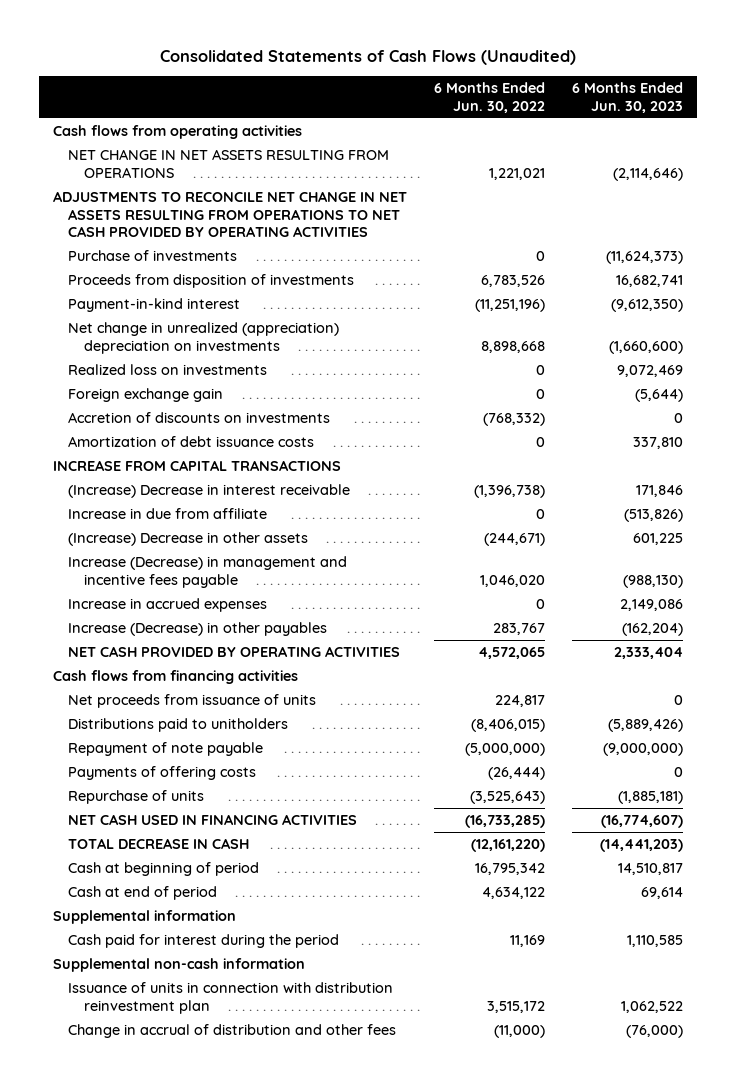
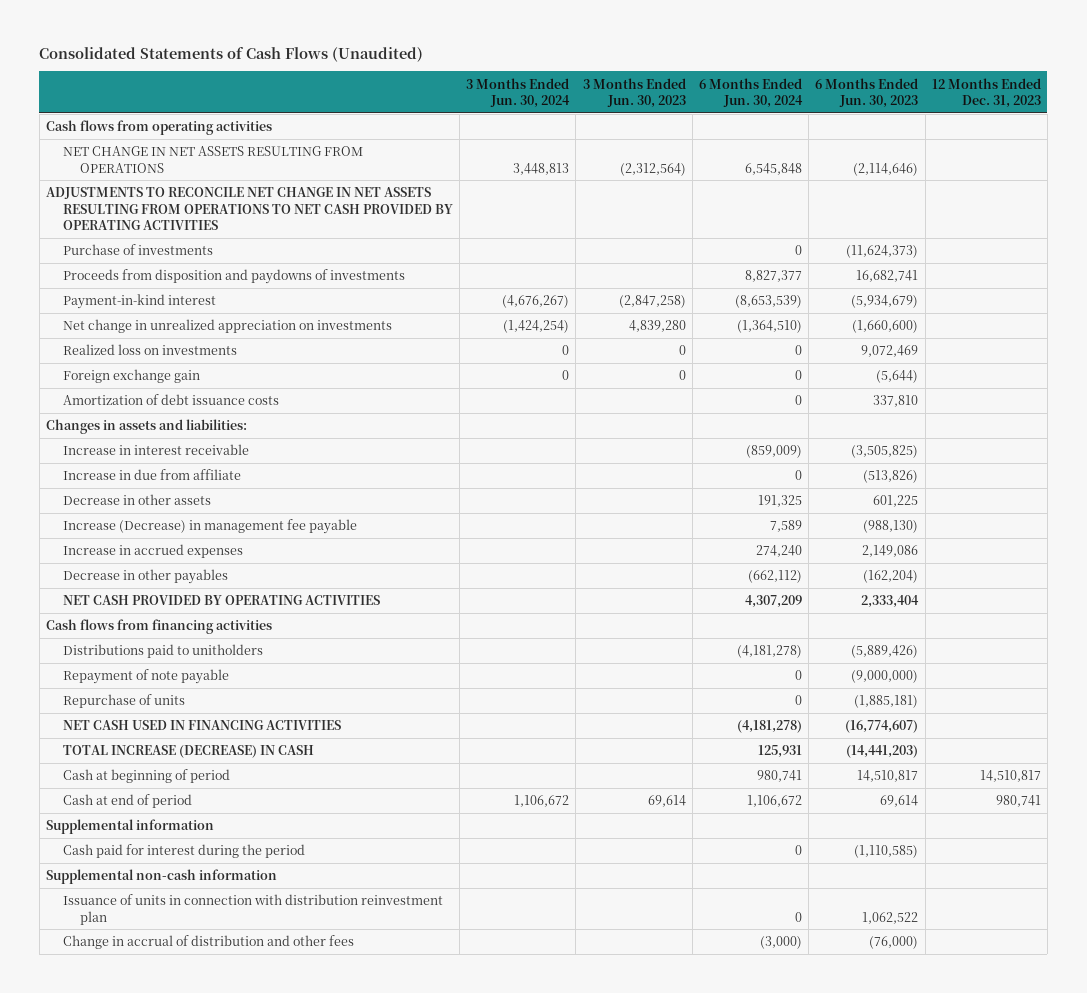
[434,82,546,113] 6 Months Ended Jun. 30, 2022 -> none
none -> [466,77,571,109] 3 Months Ended Jun. 30, 2024
none -> [582,77,686,109] 3 Months Ended Jun. 30, 2023
none -> [699,77,804,109] 6 Months Ended Jun. 30, 2024
none -> [931,77,1041,109] 12 Months Ended Dec. 31, 2023
[68,274,355,289] Proceeds from disposition of investments -> [62,269,405,285] Proceeds from disposition and paydowns of investments
[611,299,684,313] (9,612,350) -> [851,295,919,309] (5,934,679)
[68,322,340,354] Net change in unrealized (appreciation) depreciation on investments -> [62,319,392,334] Net change in unrealized appreciation on investments
[68,412,331,424] Accretion of discounts on investments -> none
[52,460,341,472] INCREASE FROM CAPITAL TRANSACTIONS -> [45,419,247,435] Changes in assets and liabilities:
[68,484,351,499] (Increase) Decrease in interest receivable -> [62,444,249,456] Increase in interest receivable
[636,485,684,498] 171,846 -> [851,445,919,459] (3,505,825)
[68,532,309,547] (Increase) Decrease in other assets -> [62,494,211,506] Decrease in other assets
[68,556,348,588] Increase (Decrease) in management and incentive fees payable -> [62,519,357,535] Increase (Decrease) in management fee payable
[68,622,328,637] Increase (Decrease) in other payables -> [62,569,228,585] Decrease in other payables
[68,694,317,709] Net proceeds from issuance of units -> none
[68,766,257,781] Payments of offering costs -> none
[68,838,250,850] TOTAL DECREASE IN CASH -> [62,745,314,759] TOTAL INCREASE (DECREASE) IN CASH
[627,935,684,948] 1,110,585 -> [854,845,919,859] (1,110,585)

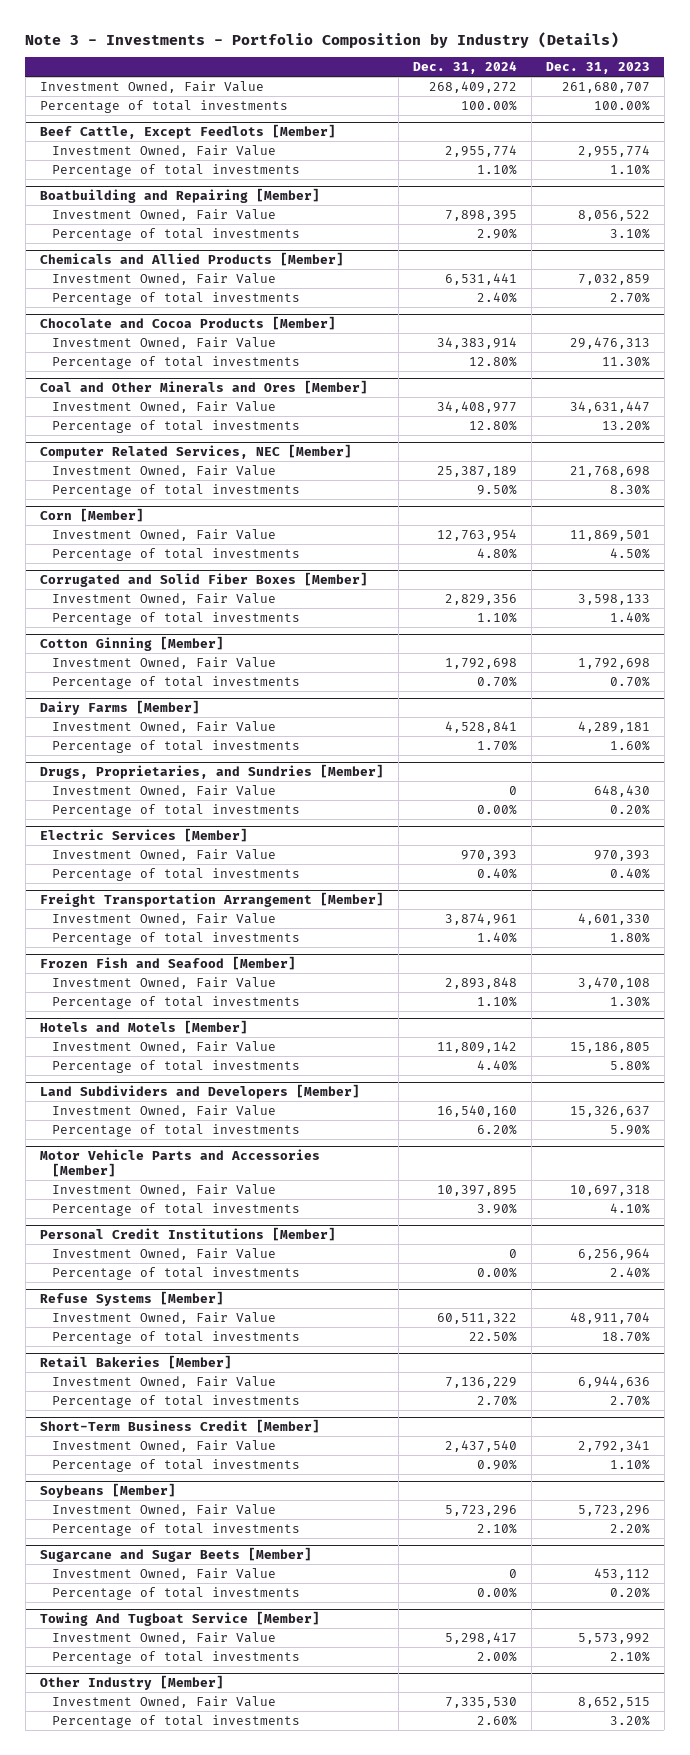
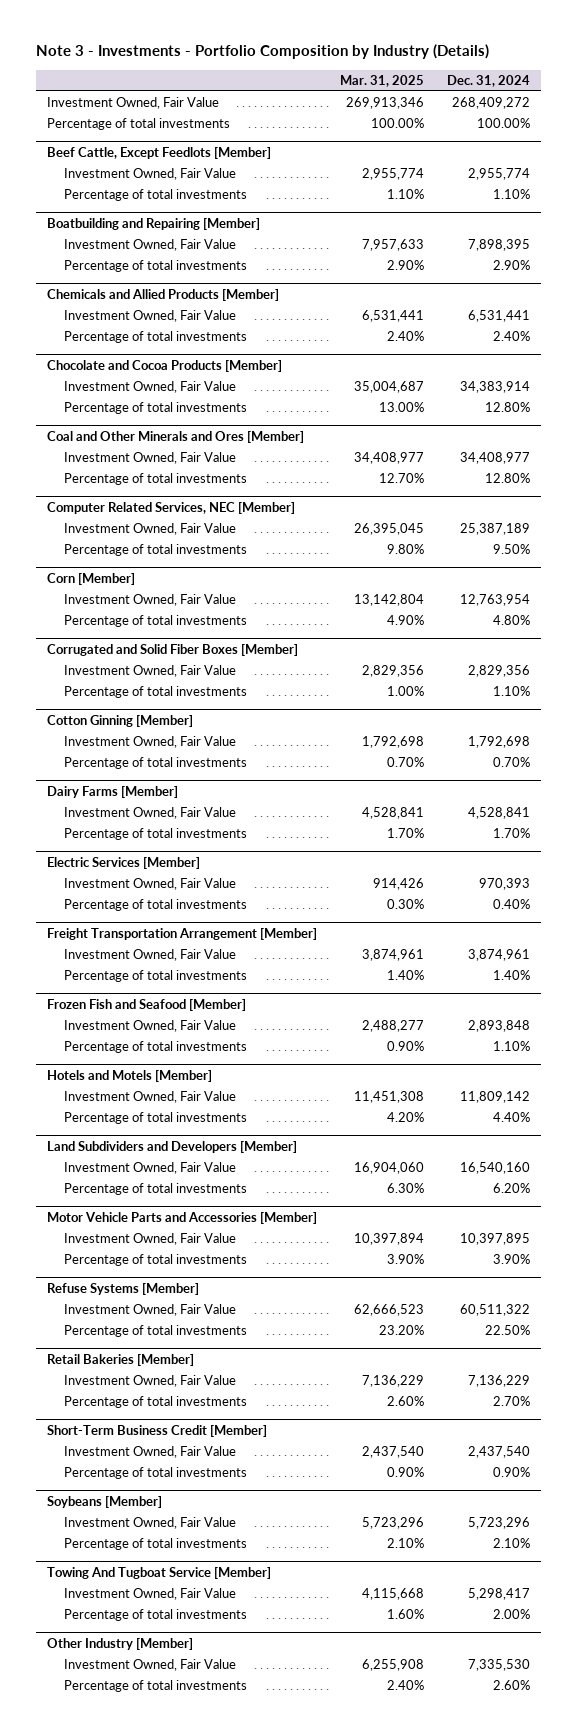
[545,62,650,75] Dec. 31, 2023 -> none
none -> [340,75,425,88] Mar. 31, 2025
[39,764,384,780] Drugs, Proprietaries, and Sundries [Member] -> none
[52,784,277,797] Investment Owned, Fair Value -> none
[52,803,301,817] Percentage of total investments -> none
[39,1227,336,1242] Personal Credit Institutions [Member] -> none
[52,1247,277,1260] Investment Owned, Fair Value -> none
[52,1266,301,1280] Percentage of total investments -> none
[39,1547,312,1563] Sugarcane and Sugar Beets [Member] -> none
[52,1567,277,1580] Investment Owned, Fair Value -> none
[52,1586,301,1600] Percentage of total investments -> none

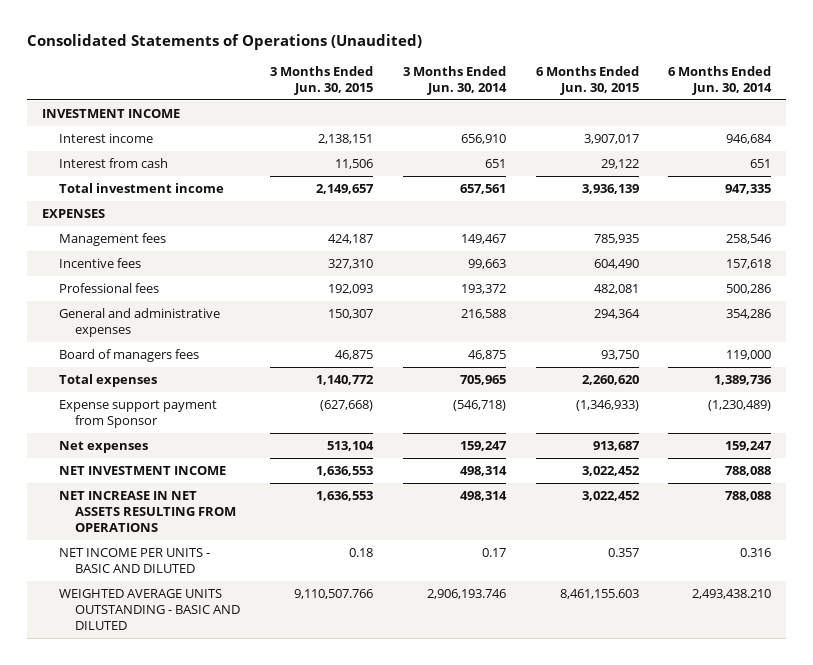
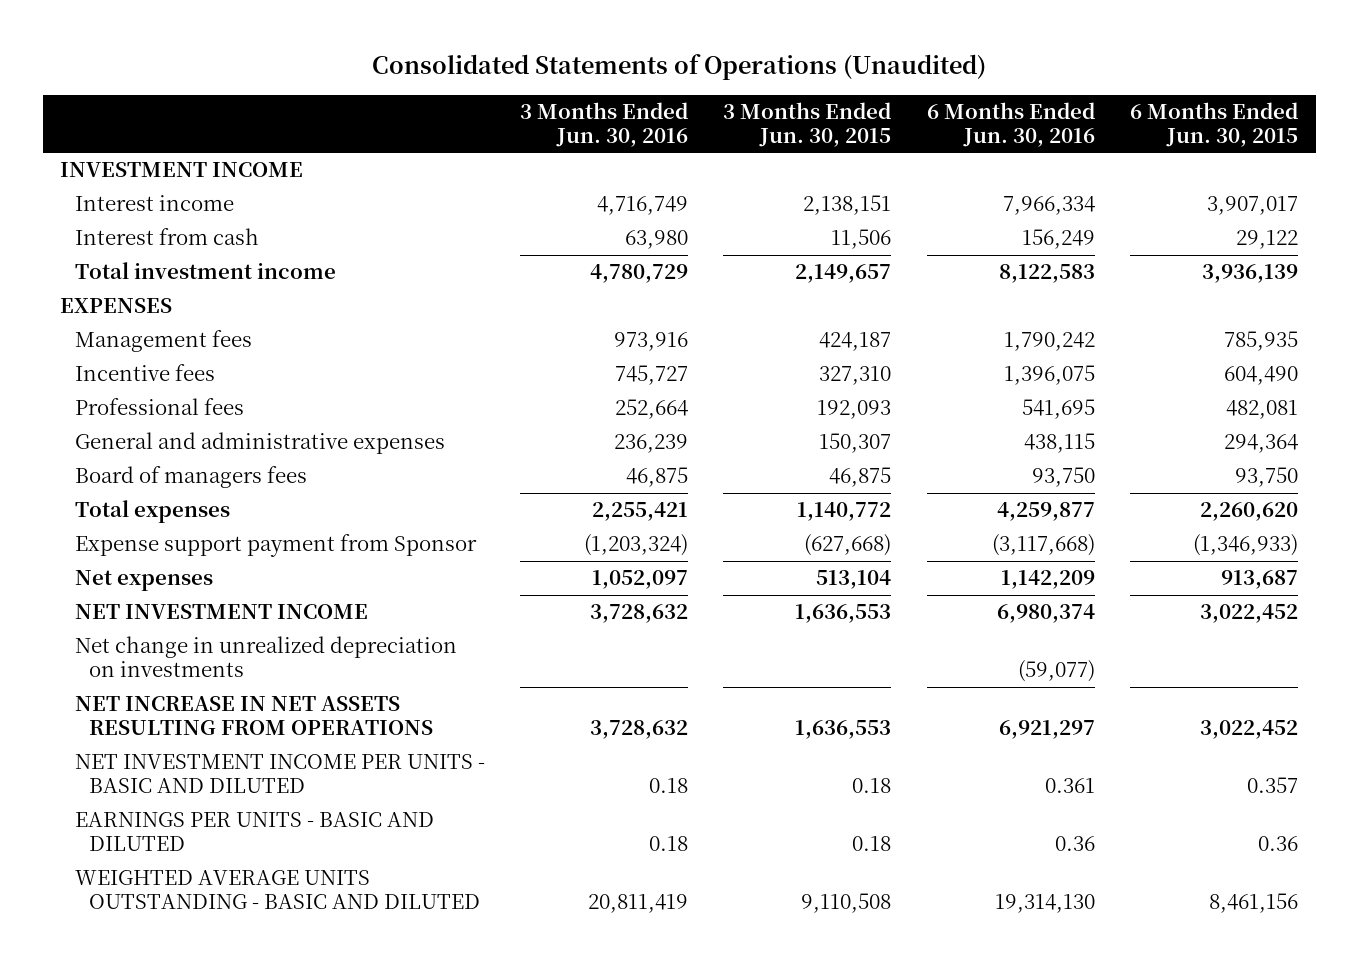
[402,65,507,95] 3 Months Ended Jun. 30, 2014 -> none
[668,65,773,95] 6 Months Ended Jun. 30, 2014 -> none
none -> [520,101,689,147] 3 Months Ended Jun. 30, 2016
none -> [926,101,1095,147] 6 Months Ended Jun. 30, 2016
none -> [74,636,457,678] Net change in unrealized depreciation on investments
none -> [74,754,485,794] NET INVESTMENT INCOME PER UNITS - BASIC AND DILUTED
[58,547,210,573] NET INCOME PER UNITS - BASIC AND DILUTED -> [74,812,434,852] EARNINGS PER UNITS - BASIC AND DILUTED
[607,547,639,557] 0.357 -> [1258,836,1299,852] 0.36
[293,588,373,599] 9,110,507.766 -> [801,893,892,914] 9,110,508
[559,588,639,599] 8,461,155.603 -> [1209,893,1299,914] 8,461,156

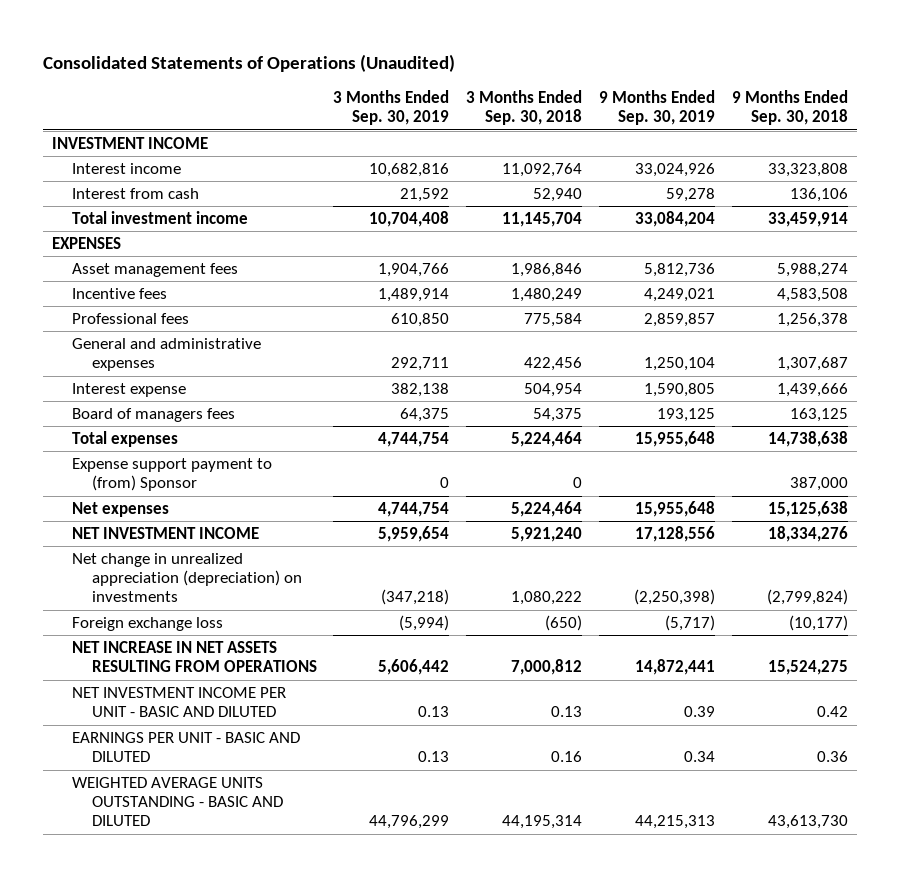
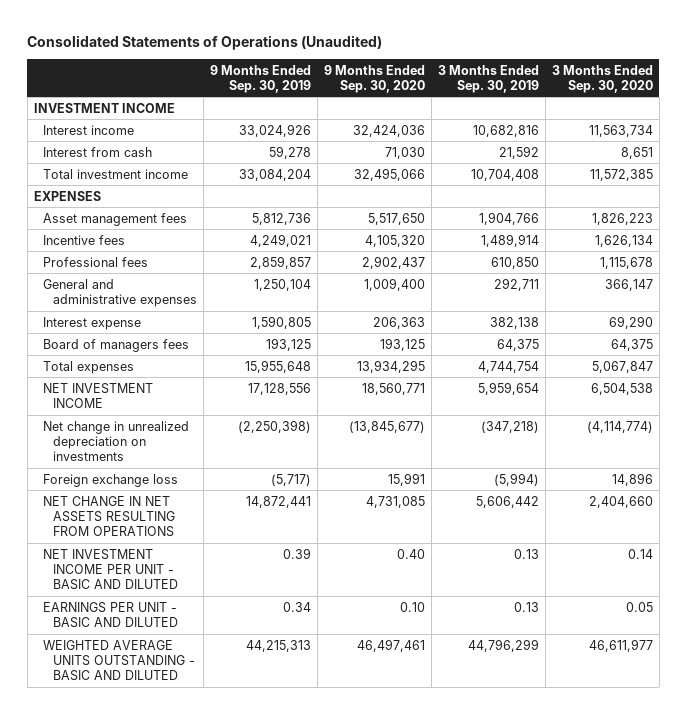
[466,89,583,126] 3 Months Ended Sep. 30, 2018 -> none
[732,89,849,126] 9 Months Ended Sep. 30, 2018 -> none
none -> [323,64,425,93] 9 Months Ended Sep. 30, 2020
none -> [551,64,653,93] 3 Months Ended Sep. 30, 2020
[71,458,272,492] Expense support payment to (from) Sponsor -> none
[71,502,169,518] Net expenses -> none
[71,553,302,603] Net change in unrealized appreciation (depreciation) on investments -> [43,420,190,462] Net change in unrealized depreciation on investments
[71,641,317,673] NET INCREASE IN NET ASSETS RESULTING FROM OPERATIONS -> [43,495,175,538] NET CHANGE IN NET ASSETS RESULTING FROM OPERATIONS

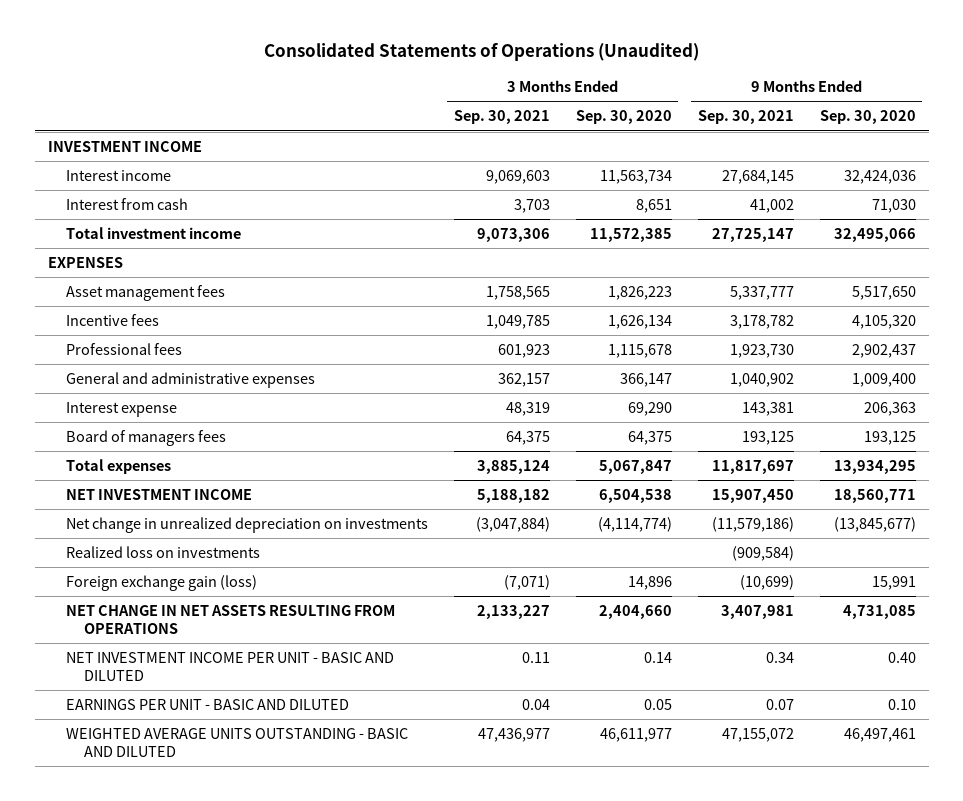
[209,64,311,93] 9 Months Ended Sep. 30, 2019 -> none
[437,64,539,93] 3 Months Ended Sep. 30, 2019 -> none
none -> [453,110,550,125] Sep. 30, 2021
none -> [697,110,794,125] Sep. 30, 2021
none -> [65,545,260,558] Realized loss on investments
[43,473,179,487] Foreign exchange loss -> [65,574,257,591] Foreign exchange gain (loss)

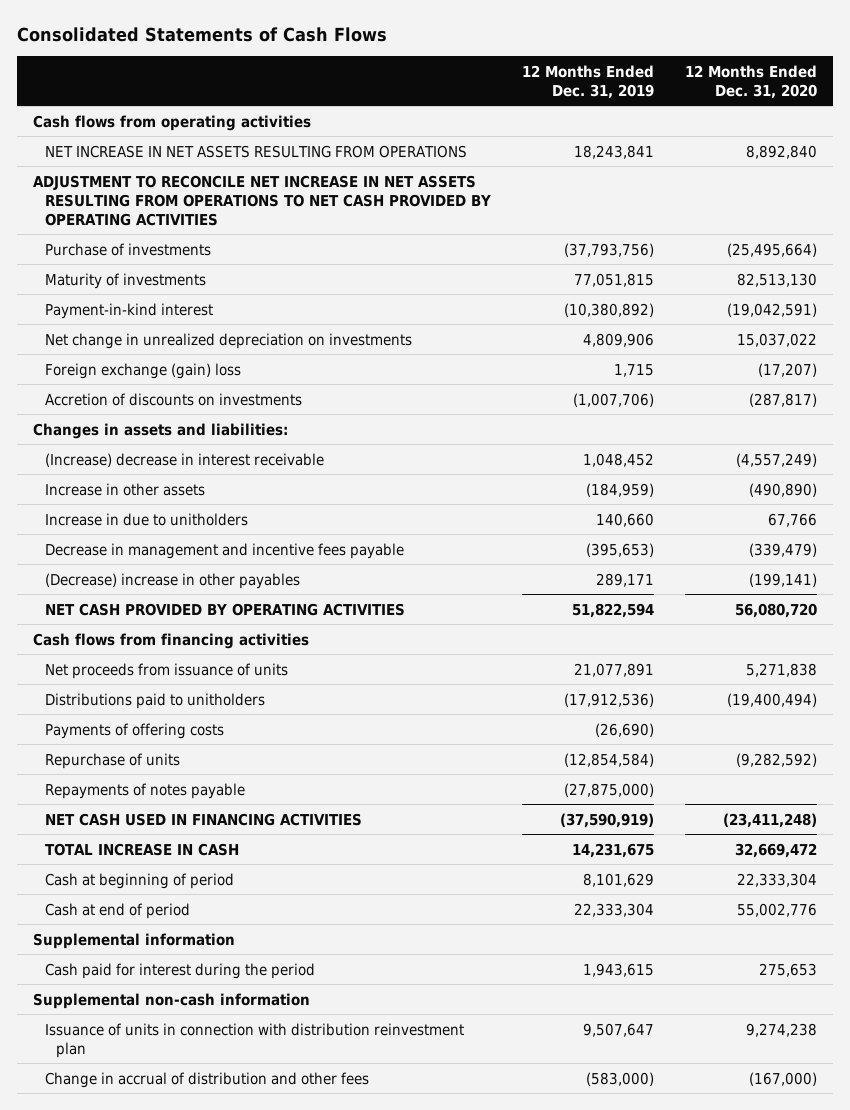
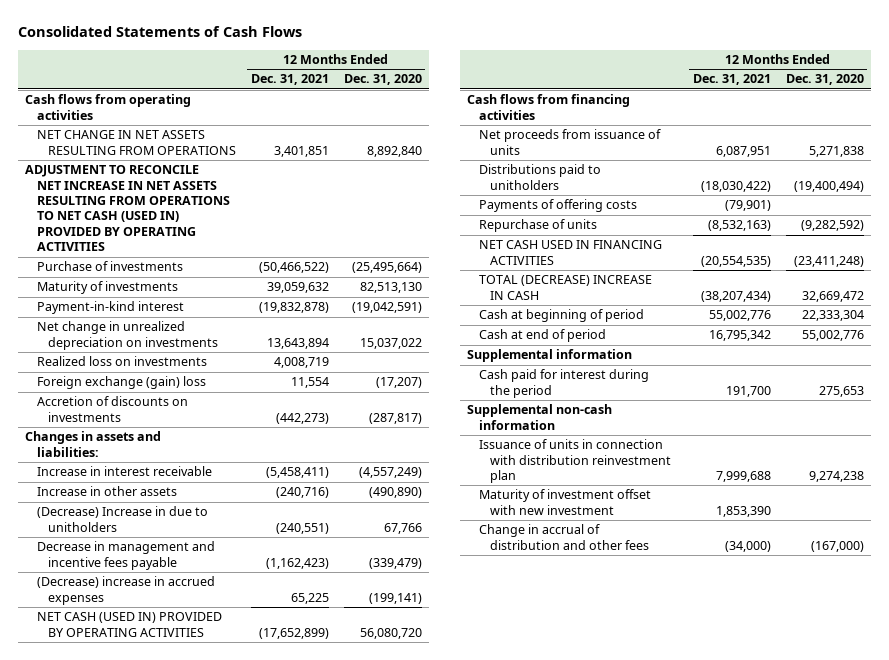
[522,64,655,99] 12 Months Ended Dec. 31, 2019 -> none
none -> [250,74,329,86] Dec. 31, 2021
[44,144,467,158] NET INCREASE IN NET ASSETS RESULTING FROM OPERATIONS -> [36,130,237,155] NET CHANGE IN NET ASSETS RESULTING FROM OPERATIONS
[32,174,491,226] ADJUSTMENT TO RECONCILE NET INCREASE IN NET ASSETS RESULTING FROM OPERATIONS TO NET CASH PROVIDED BY OPERATING ACTIVITIES -> [25,165,230,252] ADJUSTMENT TO RECONCILE NET INCREASE IN NET ASSETS RESULTING FROM OPERATIONS TO NET CASH (USED IN) PROVIDED BY OPERATING ACTIVITIES
none -> [36,356,207,367] Realized loss on investments
[44,452,324,467] (Increase) decrease in interest receivable -> [36,466,212,477] Increase in interest receivable
[44,512,248,526] Increase in due to unitholders -> [36,506,208,532] (Decrease) Increase in due to unitholders
[44,572,300,589] (Decrease) increase in other payables -> [36,576,215,605] (Decrease) increase in accrued expenses
[44,602,405,616] NET CASH PROVIDED BY OPERATING ACTIVITIES -> [36,612,222,637] NET CASH (USED IN) PROVIDED BY OPERATING ACTIVITIES
[44,782,245,799] Repayments of notes payable -> none
[44,842,239,856] TOTAL INCREASE IN CASH -> [478,275,652,300] TOTAL (DECREASE) INCREASE IN CASH
none -> [478,489,651,515] Maturity of investment offset with new investment

